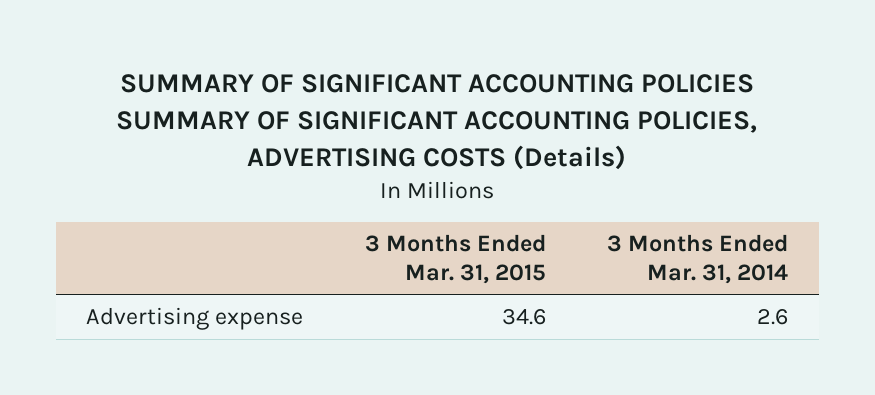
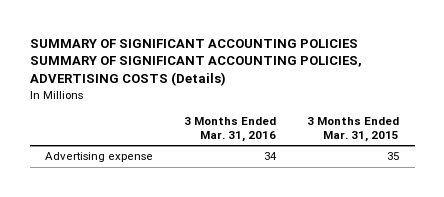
[607,234,789,284] 3 Months Ended Mar. 31, 2014 -> none
none -> [184,116,277,143] 3 Months Ended Mar. 31, 2016
[501,309,546,326] 34.6 -> [387,152,400,161] 35

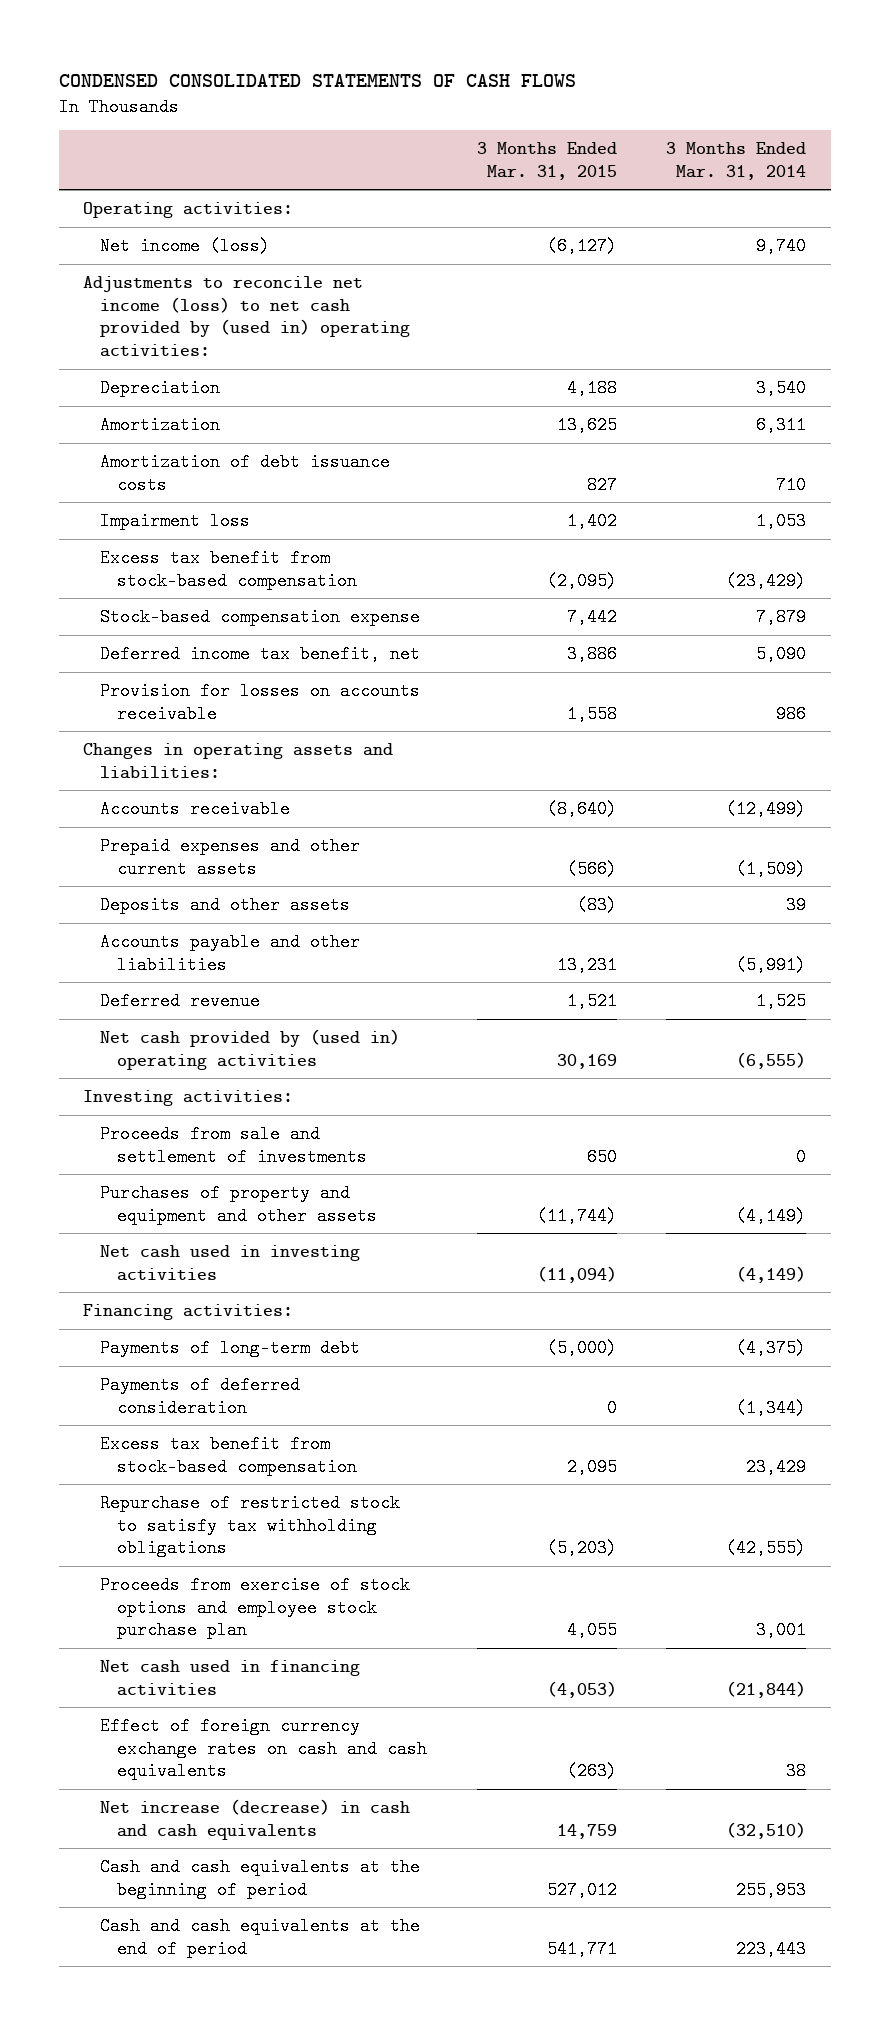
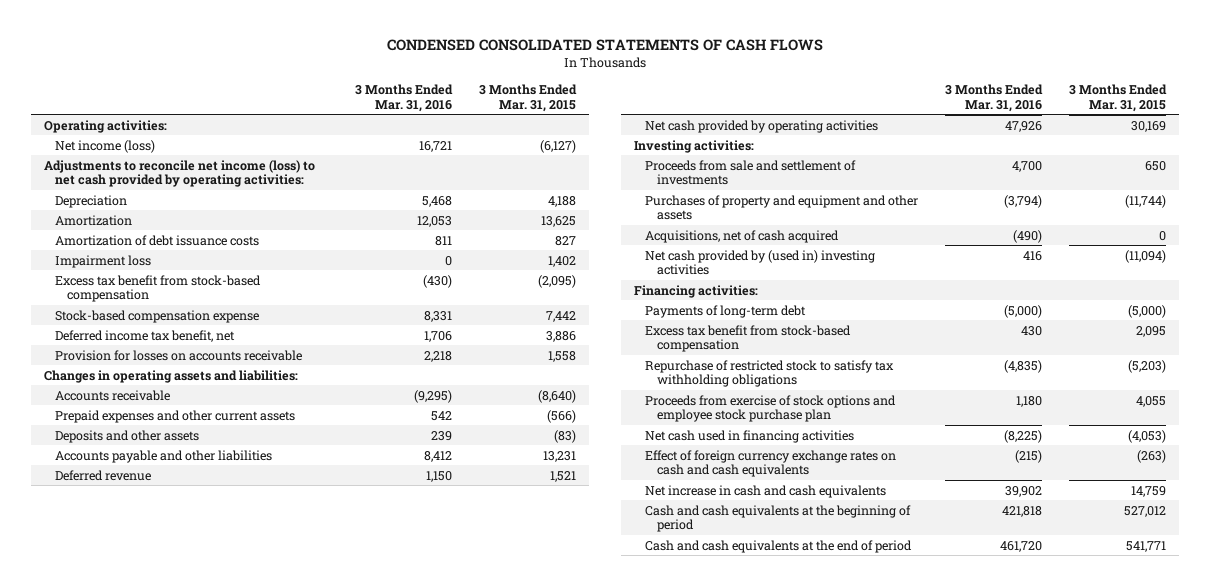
[665,141,806,180] 3 Months Ended Mar. 31, 2014 -> none
none -> [355,84,454,112] 3 Months Ended Mar. 31, 2016
[83,276,411,357] Adjustments to reconcile net income (loss) to net cash provided by (used in) operating activities: -> [44,159,316,187] Adjustments to reconcile net income (loss) to net cash provided by operating activities:
[100,1029,401,1070] Net cash provided by (used in) operating activities -> [645,119,879,133] Net cash provided by operating activities
none -> [645,229,840,243] Acquisitions, net of cash acquired
[100,1245,361,1281] Net cash used in investing activities -> [645,249,876,275] Net cash provided by (used in) investing activities
[100,1376,301,1417] Payments of deferred consideration -> none
[100,1799,411,1840] Net increase (decrease) in cash and cash equivalents -> [645,484,887,498] Net increase in cash and cash equivalents

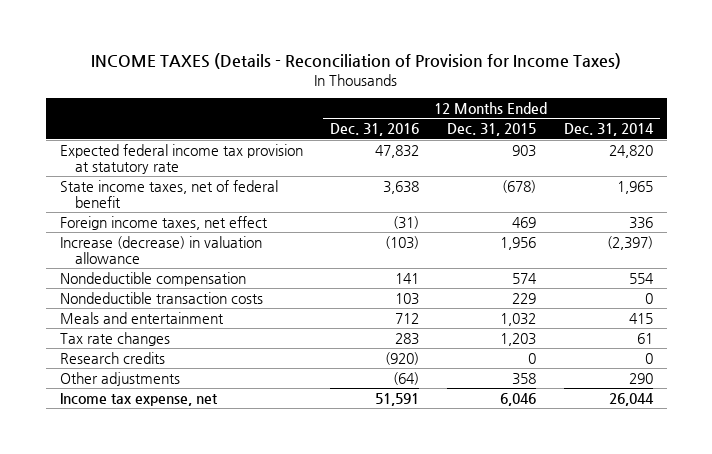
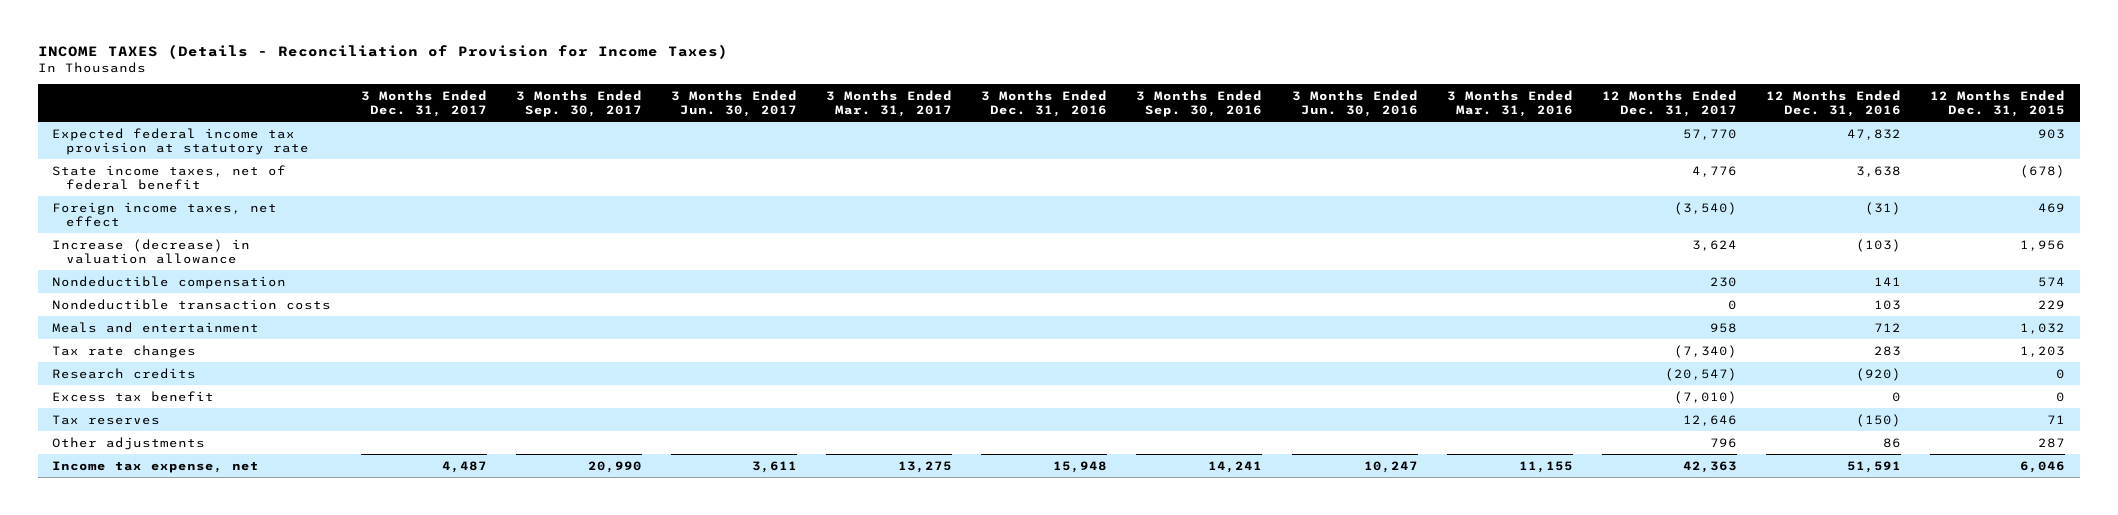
[563,123,654,137] Dec. 31, 2014 -> none
none -> [360,89,487,118] 3 Months Ended Dec. 31, 2017
none -> [515,89,642,118] 3 Months Ended Sep. 30, 2017
none -> [670,89,797,118] 3 Months Ended Jun. 30, 2017
none -> [826,89,953,118] 3 Months Ended Mar. 31, 2017
none -> [981,89,1108,118] 3 Months Ended Dec. 31, 2016
none -> [1136,89,1263,118] 3 Months Ended Sep. 30, 2016
none -> [1291,89,1418,118] 3 Months Ended Jun. 30, 2016
none -> [1446,89,1573,118] 3 Months Ended Mar. 31, 2016
none -> [1601,89,1737,118] 12 Months Ended Dec. 31, 2017
none -> [52,390,215,402] Excess tax benefit
none -> [52,414,161,425] Tax reserves
[393,371,420,385] (64) -> [1882,437,1901,448] 86
[511,372,536,385] 358 -> [2038,437,2066,448] 287

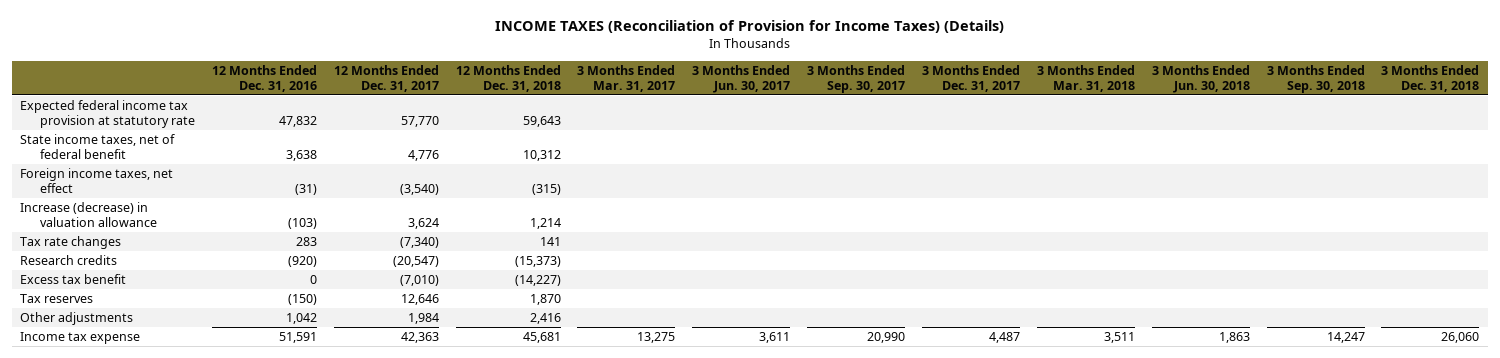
[37,44,728,60] INCOME TAXES (Details - Reconciliation of Provision for Income Taxes) -> [494,20,1004,34] INCOME TAXES (Reconciliation of Provision for Income Taxes) (Details)
[981,89,1108,118] 3 Months Ended Dec. 31, 2016 -> none
[1136,89,1263,118] 3 Months Ended Sep. 30, 2016 -> none
[1291,89,1418,118] 3 Months Ended Jun. 30, 2016 -> none
[1446,89,1573,118] 3 Months Ended Mar. 31, 2016 -> none
[1930,89,2066,118] 12 Months Ended Dec. 31, 2015 -> none
none -> [455,65,561,92] 12 Months Ended Dec. 31, 2018
none -> [1036,65,1135,92] 3 Months Ended Mar. 31, 2018
none -> [1151,65,1250,93] 3 Months Ended Jun. 30, 2018
none -> [1266,65,1365,93] 3 Months Ended Sep. 30, 2018
none -> [1381,65,1480,92] 3 Months Ended Dec. 31, 2018
[52,275,287,289] Nondeductible compensation -> none
[52,298,332,310] Nondeductible transaction costs -> none
[52,321,260,333] Meals and entertainment -> none
[1709,437,1737,448] 796 -> [407,313,439,325] 1,984
[1882,437,1901,448] 86 -> [285,313,317,325] 1,042
[52,460,260,473] Income tax expense, net -> [20,332,141,345] Income tax expense

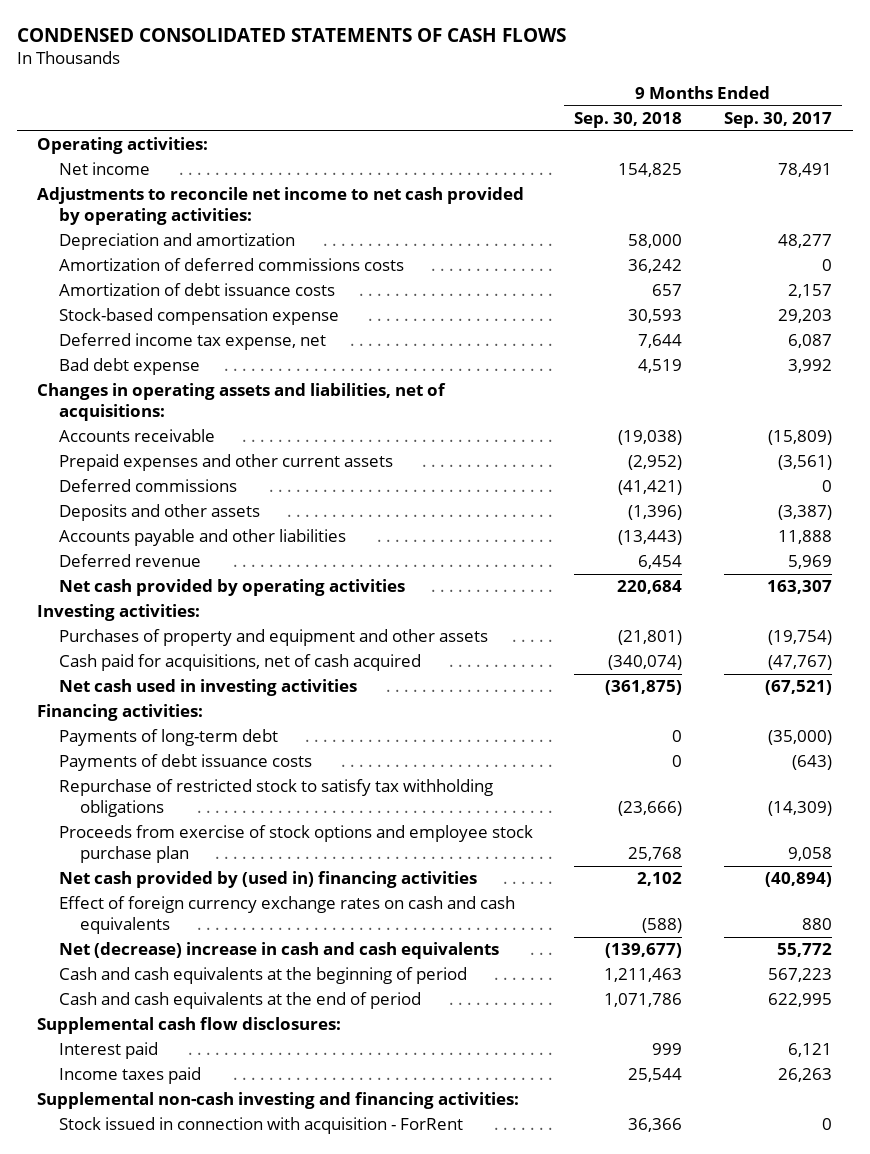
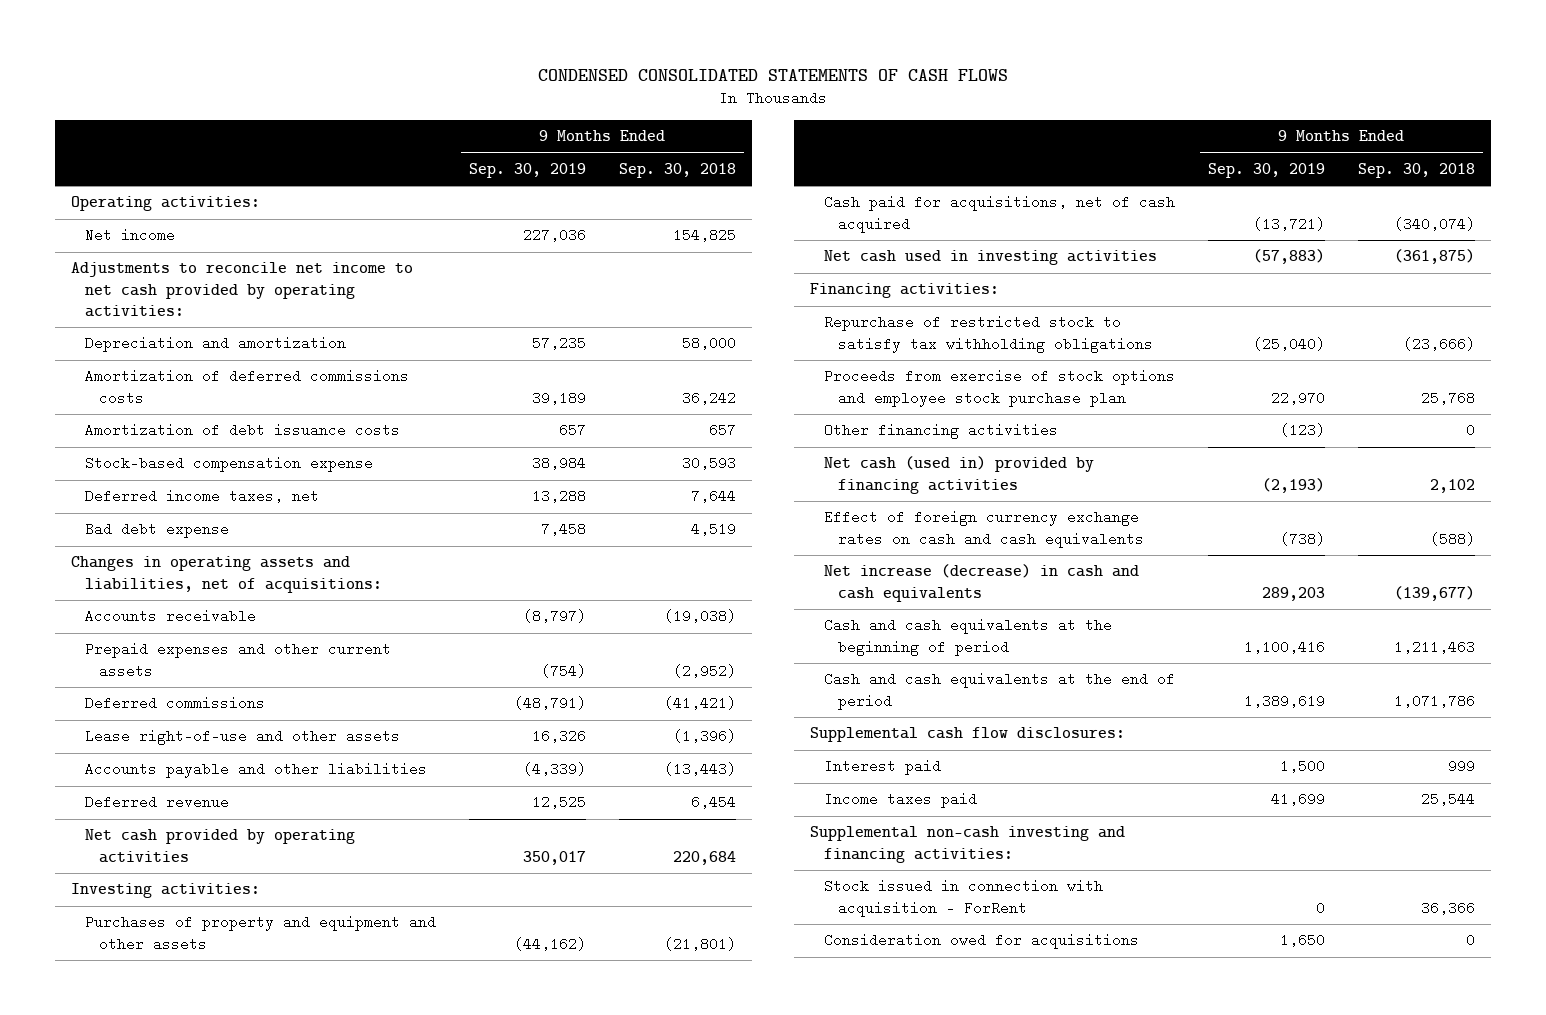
[724,111,833,128] Sep. 30, 2017 -> none
none -> [468,163,586,179] Sep. 30, 2019
[58,333,326,351] Deferred income tax expense, net -> [85,489,320,504] Deferred income taxes, net
[58,504,260,522] Deposits and other assets -> [85,729,401,746] Lease right-of-use and other assets
[58,729,278,747] Payments of long-term debt -> none
[58,754,312,772] Payments of debt issuance costs -> none
none -> [823,423,1058,440] Other financing activities
[58,871,477,889] Net cash provided by (used in) financing activities -> [823,456,1094,494] Net cash (used in) provided by financing activities
[58,942,499,960] Net (decrease) increase in cash and cash equivalents -> [823,564,1139,602] Net increase (decrease) in cash and cash equivalents
none -> [823,933,1139,950] Consideration owed for acquisitions

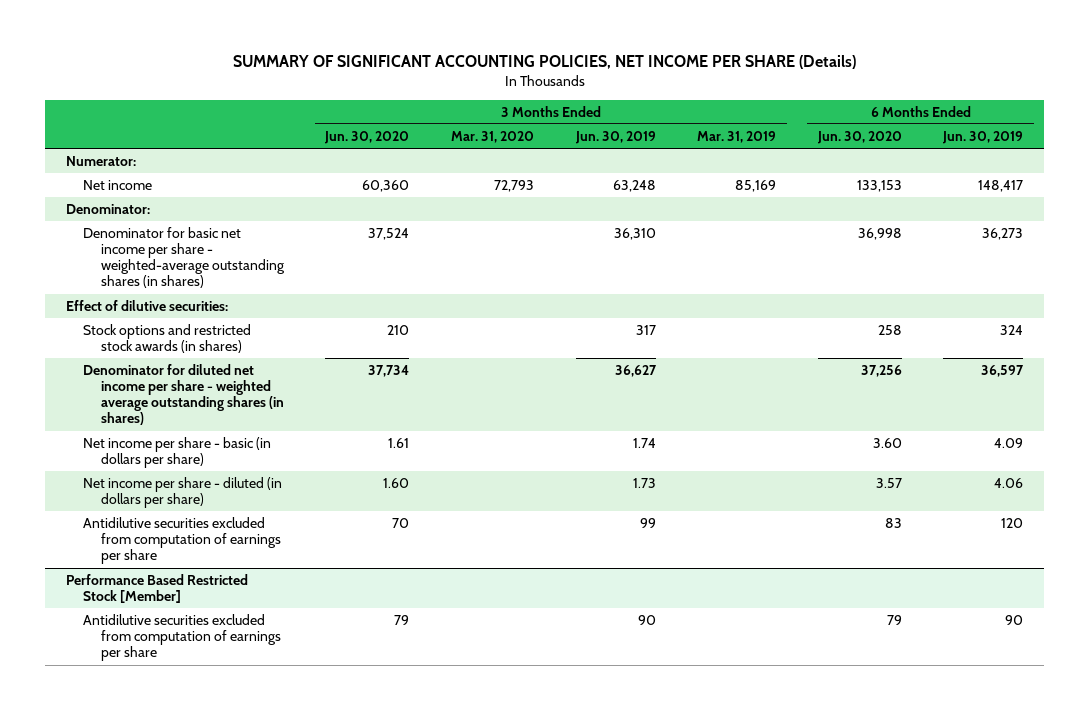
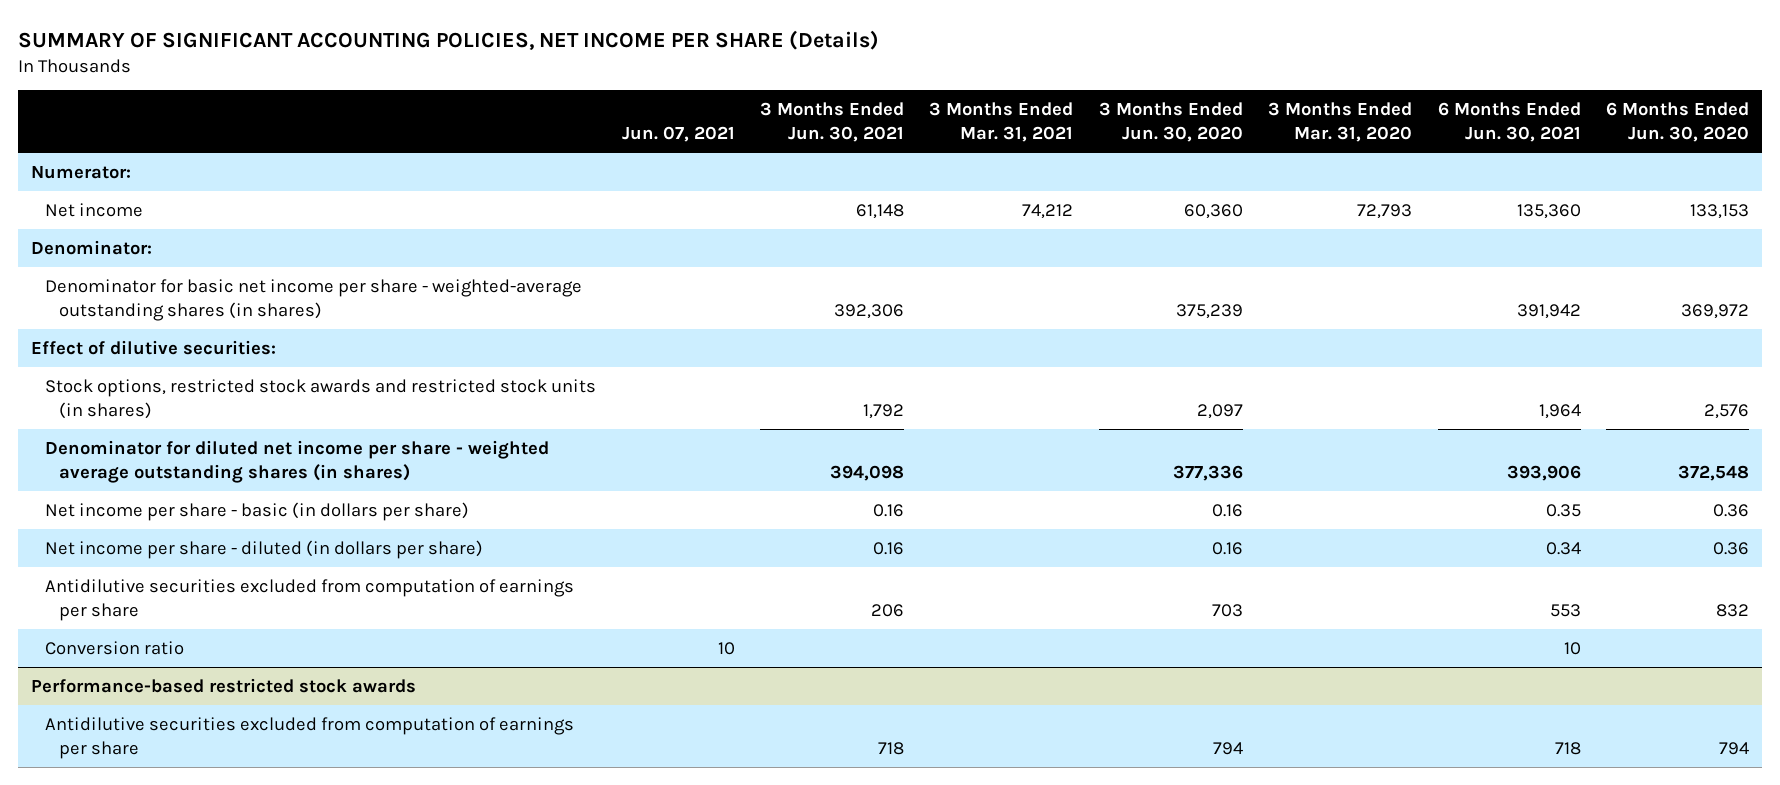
[574,131,656,145] Jun. 30, 2019 -> none
[697,131,777,144] Mar. 31, 2019 -> none
[942,131,1024,145] Jun. 30, 2019 -> none
none -> [621,126,735,143] Jun. 07, 2021
none -> [759,102,904,143] 3 Months Ended Jun. 30, 2021
none -> [929,102,1074,143] 3 Months Ended Mar. 31, 2021
none -> [1437,102,1581,143] 6 Months Ended Jun. 30, 2021
[368,228,410,241] 37,524 -> [1175,303,1243,319] 375,239
[857,228,902,241] 36,998 -> [1681,303,1750,319] 369,972
[83,324,252,354] Stock options and restricted stock awards (in shares) -> [45,378,597,419] Stock options, restricted stock awards and restricted stock units (in shares)
[387,325,410,336] 210 -> [1196,403,1243,419] 2,097
[877,325,902,336] 258 -> [1704,403,1750,419] 2,576
[368,365,410,378] 37,734 -> [1172,464,1243,481] 377,336
[860,365,902,378] 37,256 -> [1678,464,1750,481] 372,548
[388,438,410,449] 1.61 -> [1211,503,1243,517] 0.16
[872,438,902,449] 3.60 -> [1713,503,1750,517] 0.36
[383,478,410,489] 1.60 -> [1211,541,1243,555] 0.16
[875,478,902,489] 3.57 -> [1713,541,1750,555] 0.36
[392,518,410,529] 70 -> [1211,603,1243,617] 703
[884,518,902,529] 83 -> [1716,603,1750,617] 832
none -> [45,640,185,655] Conversion ratio
[66,574,249,604] Performance Based Restricted Stock [Member] -> [30,677,416,693] Performance-based restricted stock awards
[394,615,410,626] 79 -> [1212,741,1243,755] 794
[886,615,902,626] 79 -> [1719,741,1750,755] 794

